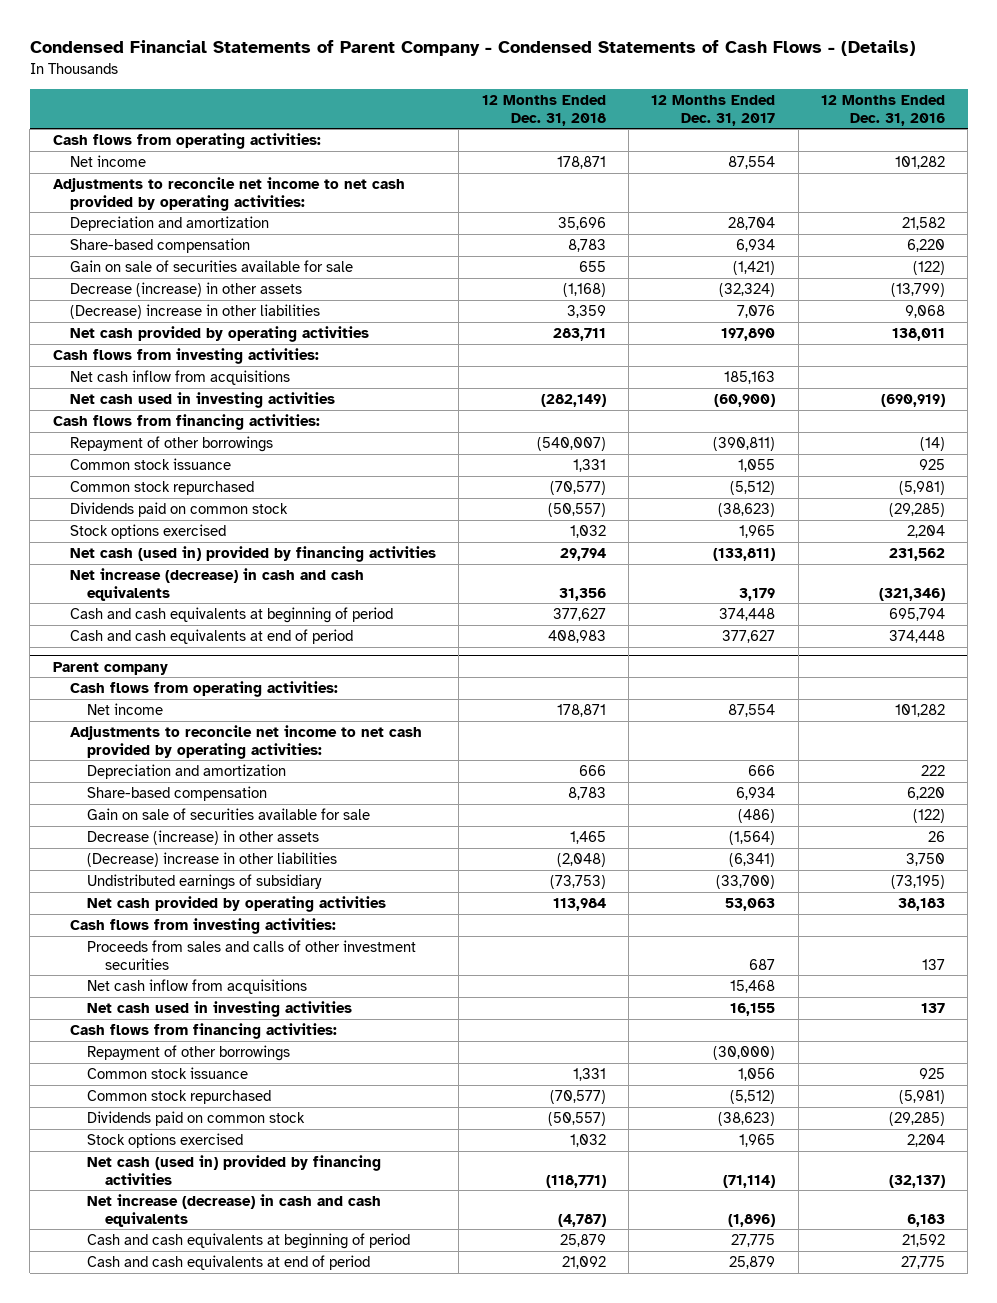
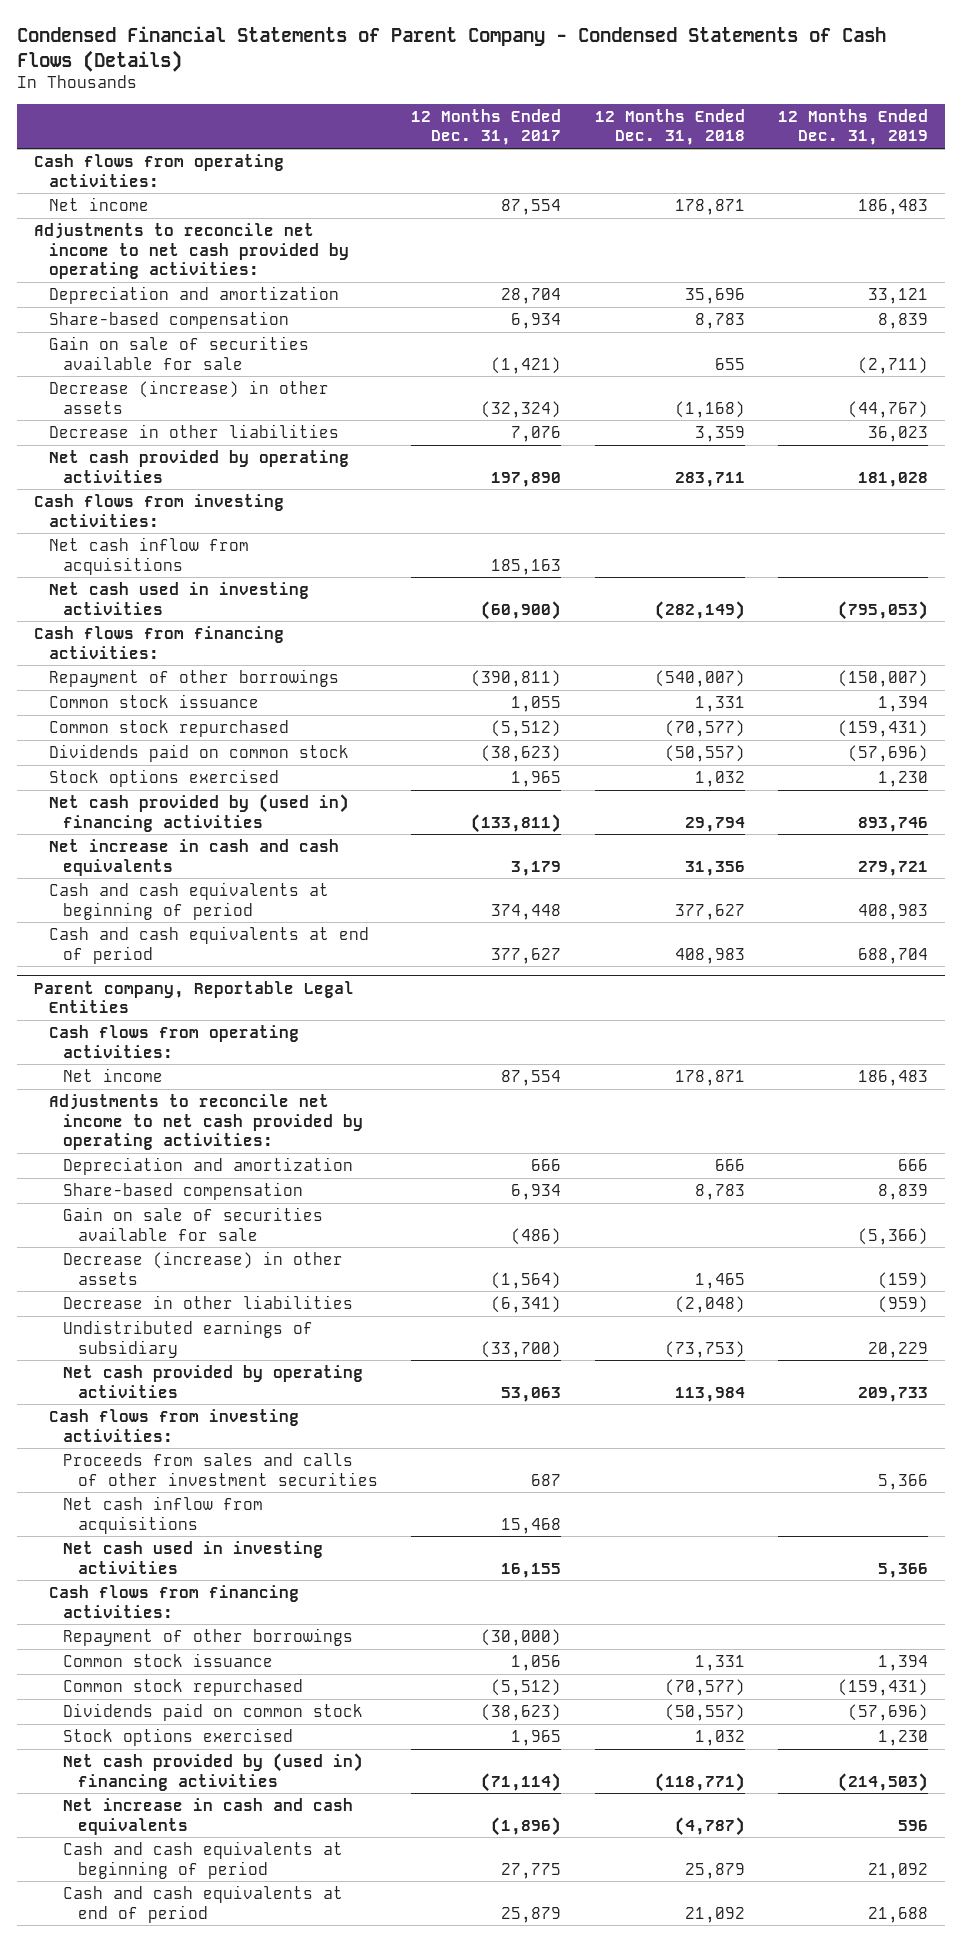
[29,40,916,57] Condensed Financial Statements of Parent Company - Condensed Statements of Cash Flows - (Details) -> [17,25,887,72] Condensed Financial Statements of Parent Company - Condensed Statements of Cash Flows (Details)
[820,95,945,126] 12 Months Ended Dec. 31, 2016 -> none
none -> [777,108,928,146] 12 Months Ended Dec. 31, 2019
[69,304,320,320] (Decrease) increase in other liabilities -> [48,423,339,438] Decrease in other liabilities
[69,546,436,563] Net cash (used in) provided by financing activities -> [48,793,349,832] Net cash provided by (used in) financing activities
[69,568,364,601] Net increase (decrease) in cash and cash equivalents -> [48,838,339,876] Net increase in cash and cash equivalents
[52,661,168,675] Parent company -> none
none -> [33,980,354,1014] Parent company, Reportable Legal Entities
[87,852,338,868] (Decrease) increase in other liabilities -> [63,1294,354,1309] Decrease in other liabilities
[87,1155,382,1185] Net cash (used in) provided by financing activities -> [63,1752,364,1791] Net cash provided by (used in) financing activities
[87,1194,382,1227] Net increase (decrease) in cash and cash equivalents -> [63,1797,354,1835] Net increase in cash and cash equivalents

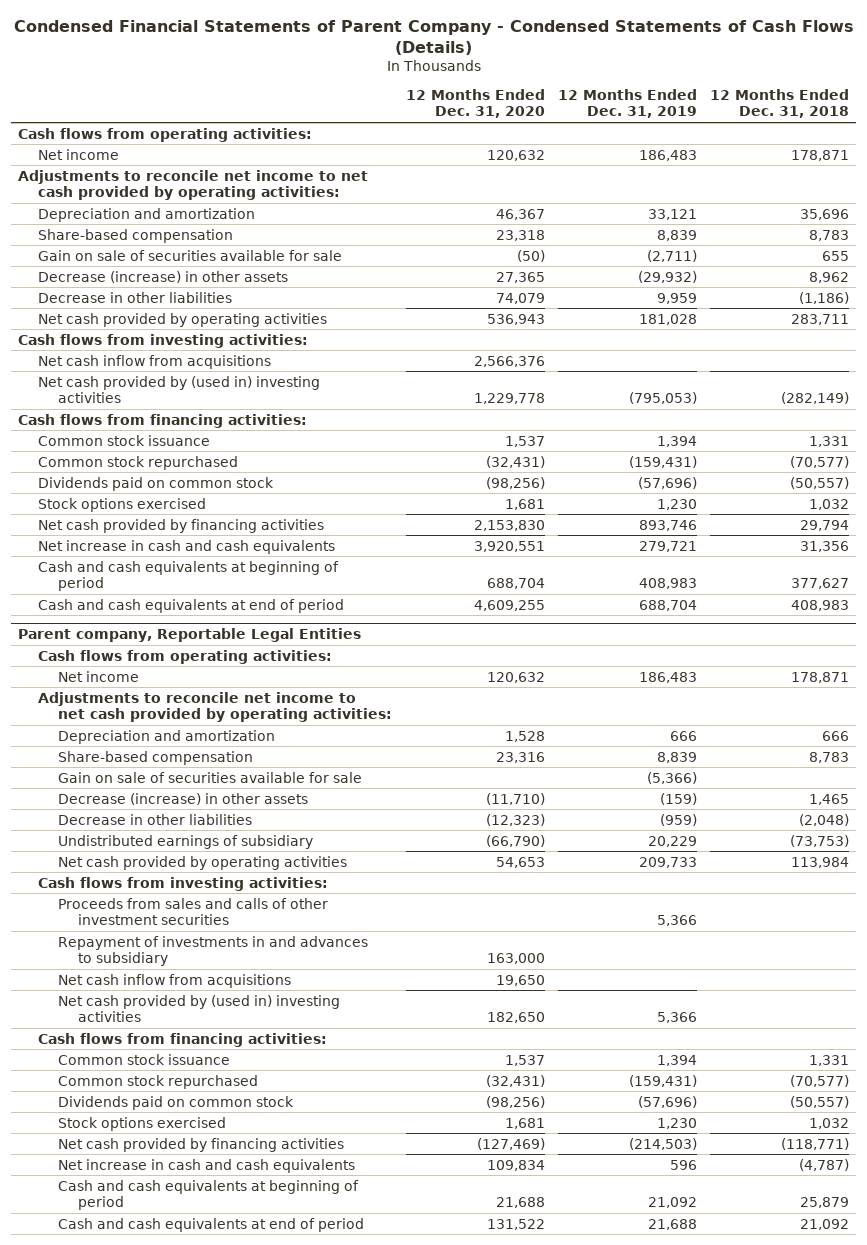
[411,108,562,146] 12 Months Ended Dec. 31, 2017 -> none
none -> [405,88,545,119] 12 Months Ended Dec. 31, 2020
[674,400,745,418] (1,168) -> [809,271,850,283] 8,962
[847,400,928,418] (44,767) -> [637,270,697,283] (29,932)
[694,425,745,442] 3,359 -> [799,291,850,304] (1,186)
[867,425,928,442] 36,023 -> [656,292,697,304] 9,959
[48,581,309,615] Net cash used in investing activities -> [37,375,320,404] Net cash provided by (used in) investing activities
[48,668,339,687] Repayment of other borrowings -> none
[48,793,349,832] Net cash provided by (used in) financing activities -> [37,518,324,533] Net cash provided by financing activities
none -> [58,935,369,967] Repayment of investments in and advances to subsidiary
[63,1540,324,1574] Net cash used in investing activities -> [58,994,341,1023] Net cash provided by (used in) investing activities
[63,1627,354,1646] Repayment of other borrowings -> none
[63,1752,364,1791] Net cash provided by (used in) financing activities -> [58,1137,345,1152] Net cash provided by financing activities

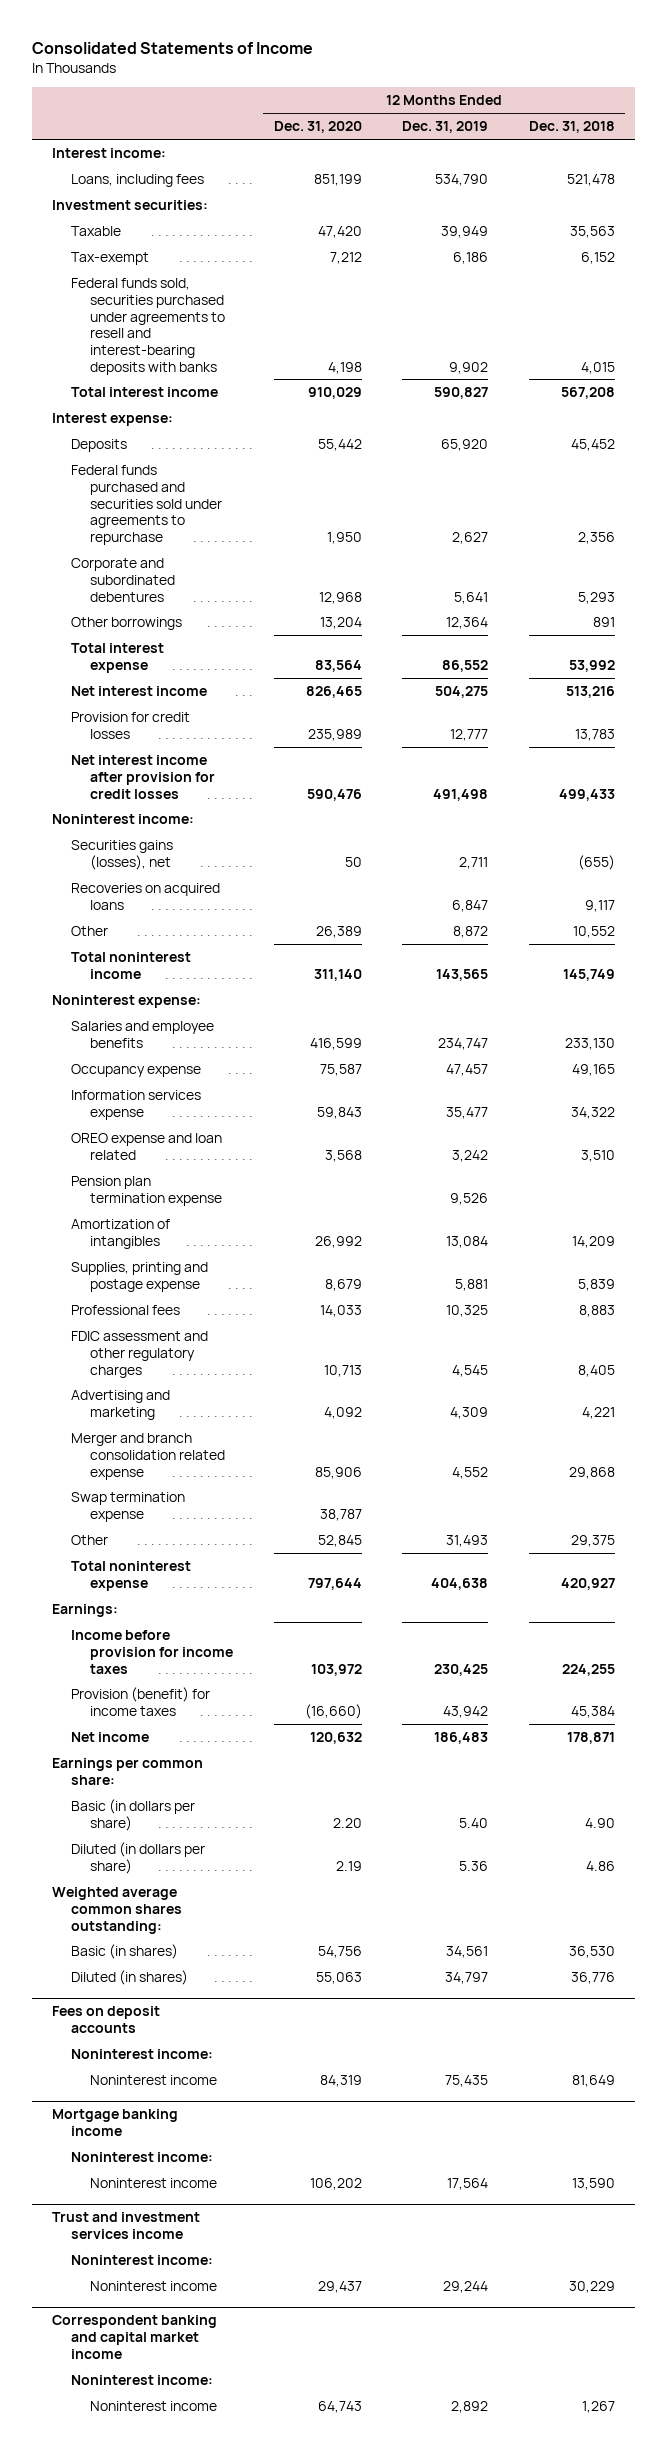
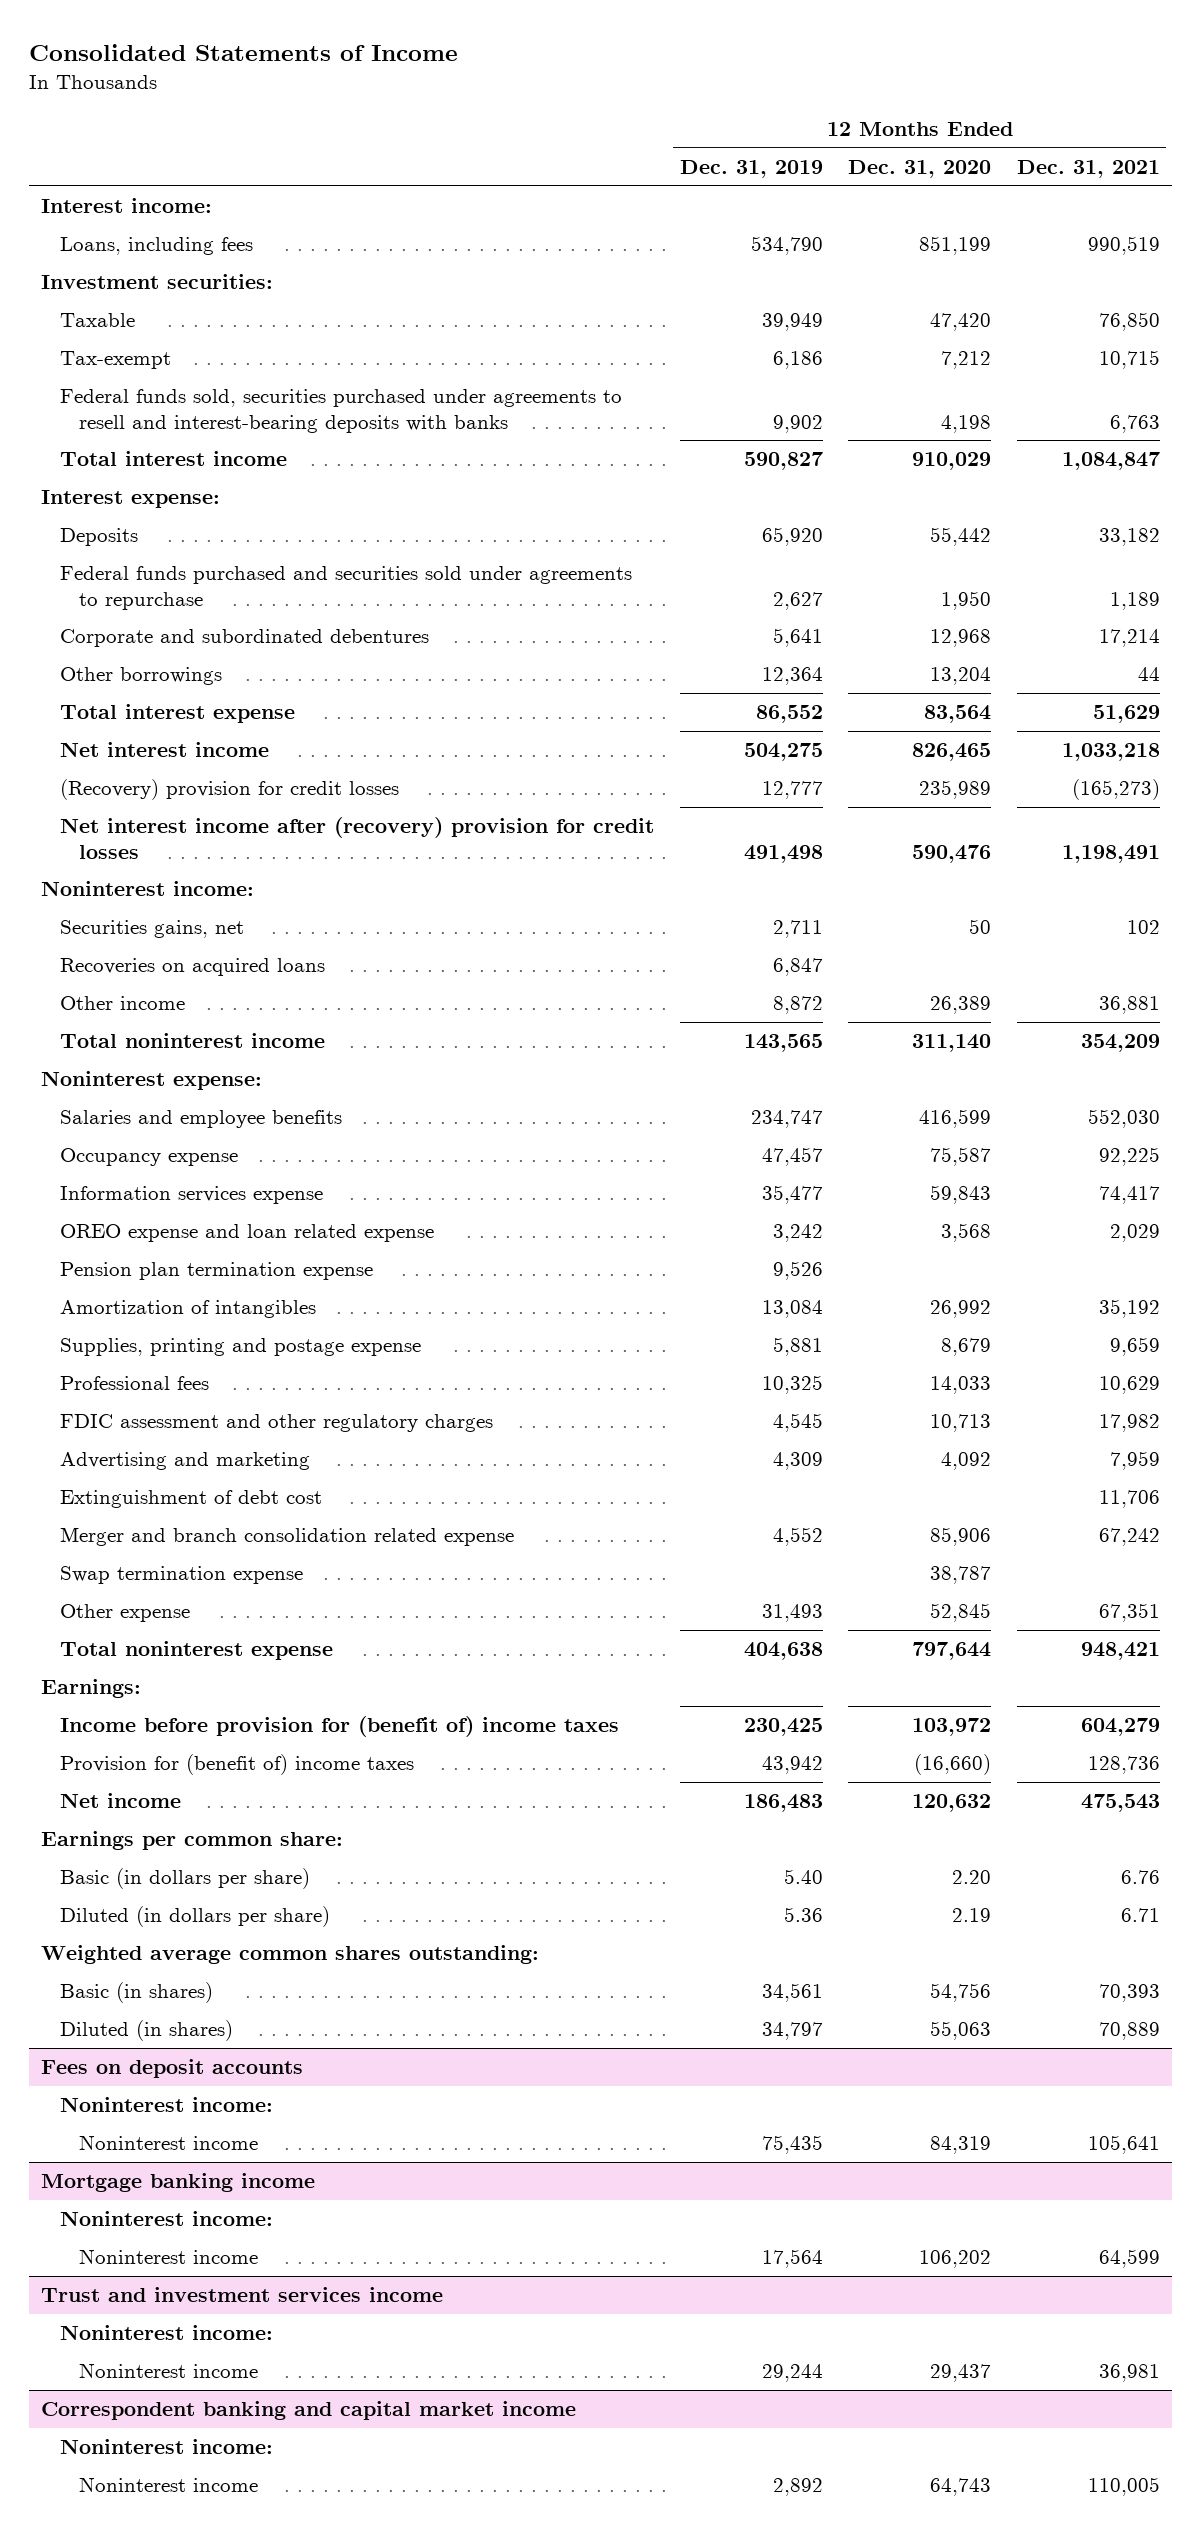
[528,121,615,134] Dec. 31, 2018 -> none
none -> [1016,160,1160,179] Dec. 31, 2021
[71,712,191,739] Provision for credit losses -> [60,779,400,801] (Recovery) provision for credit losses
[71,755,216,799] Net interest income after provision for credit losses -> [60,817,655,859] Net interest income after (recovery) provision for credit losses
[71,840,174,870] Securities gains (losses), net -> [60,920,245,939] Securities gains, net
[71,926,109,937] Other -> [60,996,186,1011] Other income
[71,1133,223,1160] OREO expense and loan related -> [60,1224,435,1243] OREO expense and loan related expense
none -> [60,1490,323,1509] Extinguishment of debt cost
[71,1535,109,1546] Other -> [60,1604,191,1623] Other expense
[71,1630,234,1674] Income before provision for income taxes -> [60,1716,620,1738] Income before provision for (benefit of) income taxes
[71,1687,211,1716] Provision (benefit) for income taxes -> [60,1754,415,1776] Provision for (benefit of) income taxes

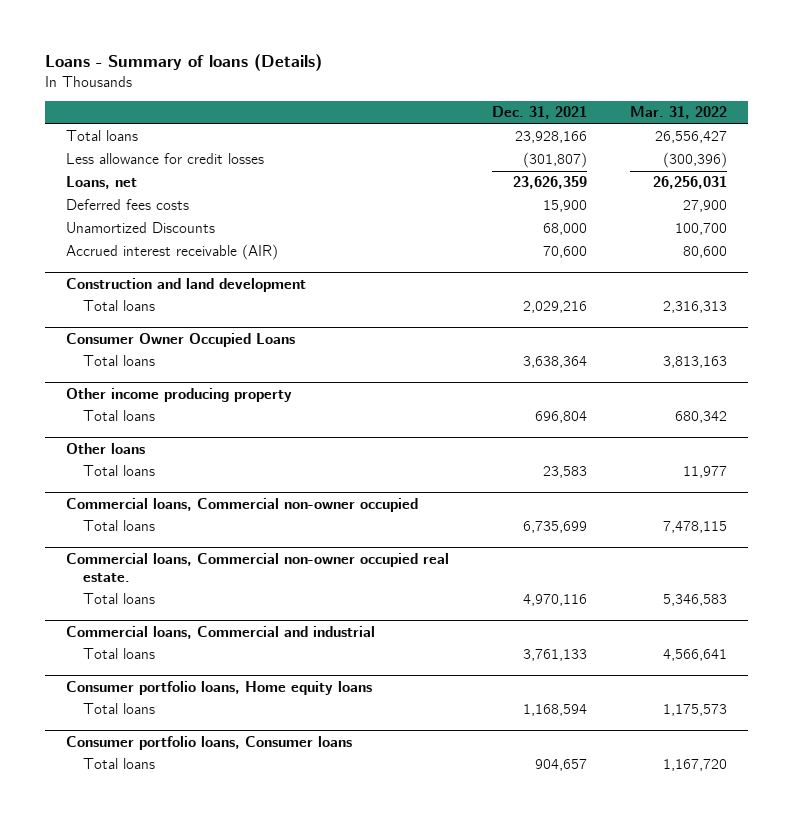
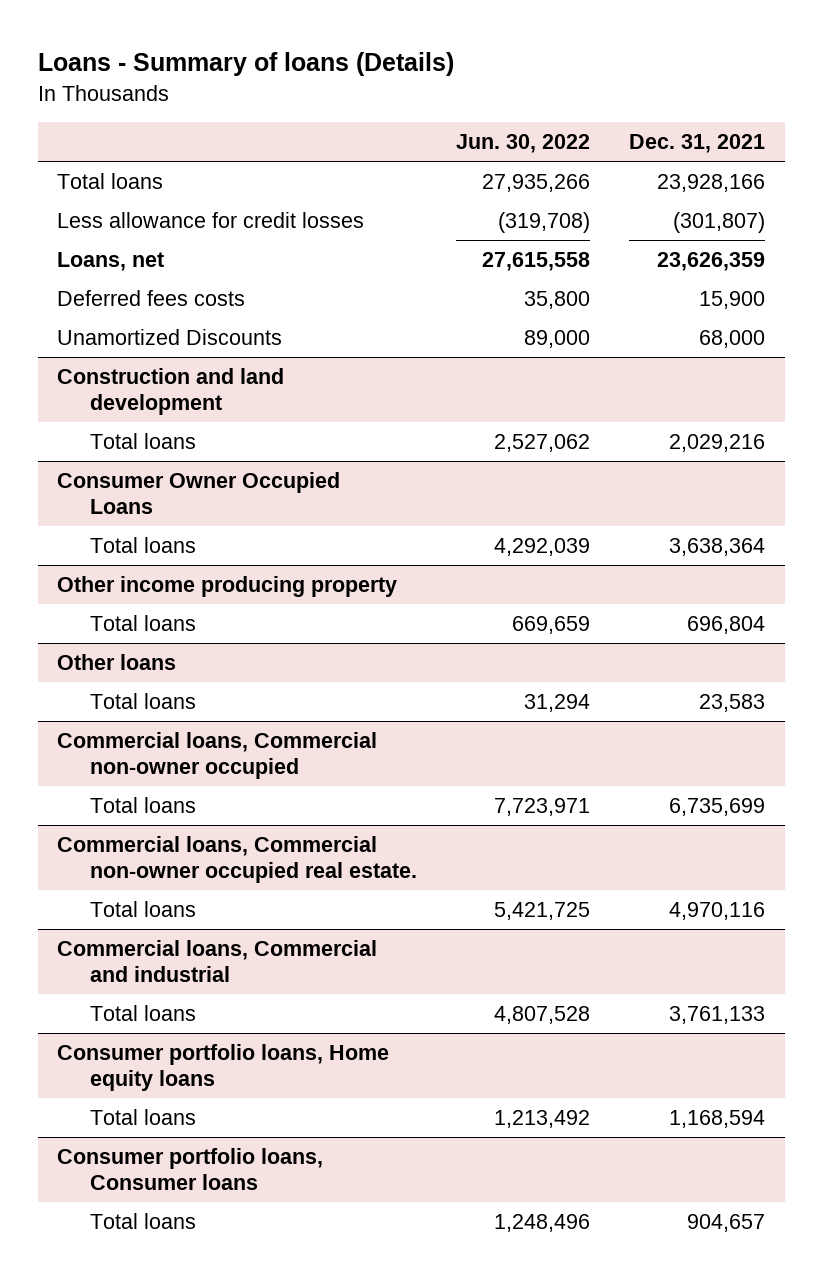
[629,106,727,120] Mar. 31, 2022 -> none
none -> [456,134,591,154] Jun. 30, 2022
[66,244,279,261] Accrued interest receivable (AIR) -> none

